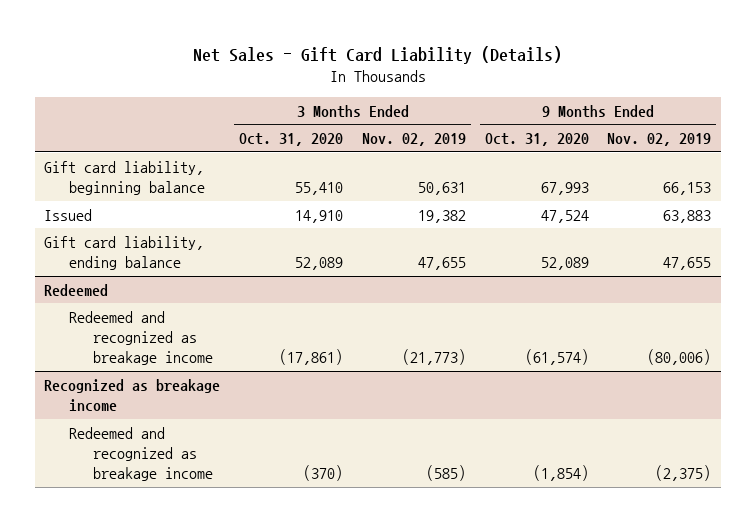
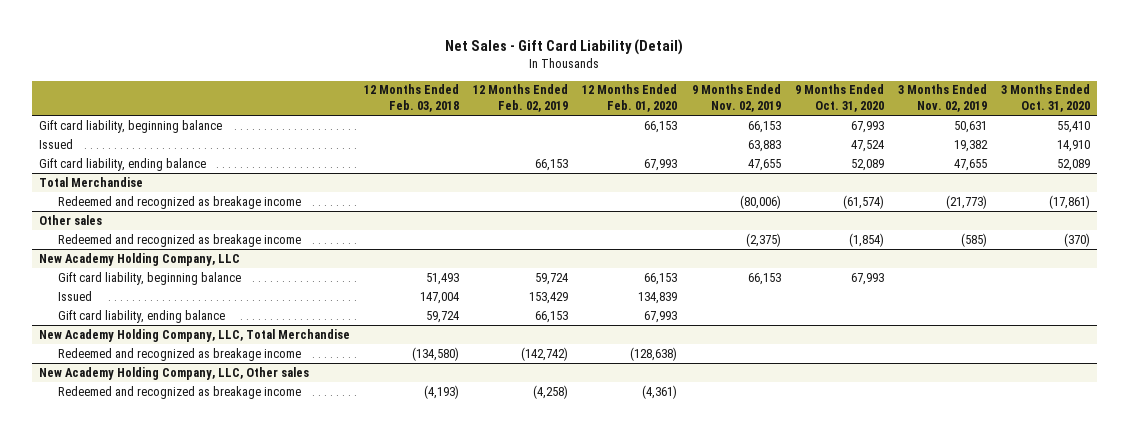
[192,45,562,64] Net Sales - Gift Card Liability (Details) -> [445,39,684,56] Net Sales - Gift Card Liability (Detail)
none -> [364,84,460,113] 12 Months Ended Feb. 03, 2018
none -> [473,84,569,113] 12 Months Ended Feb. 02, 2019
none -> [582,84,678,113] 12 Months Ended Feb. 01, 2020
[44,283,109,296] Redeemed -> [39,176,144,187] Total Merchandise
[44,378,221,412] Recognized as breakage income -> [39,214,103,225] Other sales
none -> [39,252,241,266] New Academy Holding Company, LLC
none -> [58,271,242,285] Gift card liability, beginning balance
none -> [58,290,93,301] Issued
none -> [58,309,226,323] Gift card liability, ending balance
none -> [39,328,351,342] New Academy Holding Company, LLC, Total Merchandise
none -> [58,347,302,361] Redeemed and recognized as breakage income
none -> [39,366,310,380] New Academy Holding Company, LLC, Other sales
none -> [58,385,302,399] Redeemed and recognized as breakage income

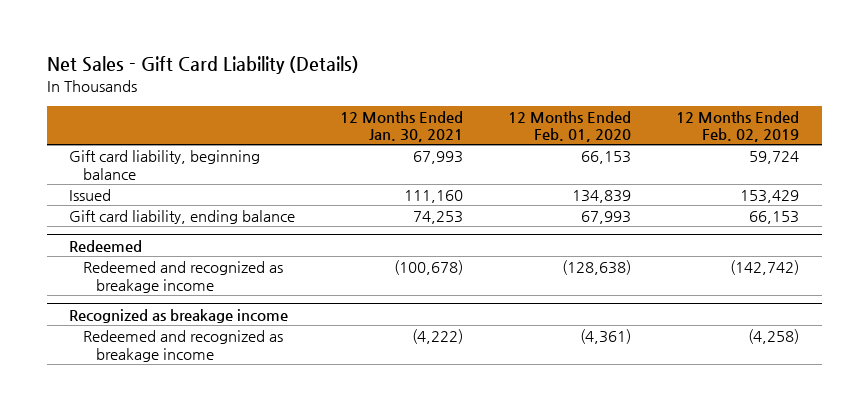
[445,39,684,56] Net Sales - Gift Card Liability (Detail) -> [46,56,359,75] Net Sales - Gift Card Liability (Details)
[364,84,460,113] 12 Months Ended Feb. 03, 2018 -> none
[691,84,781,113] 9 Months Ended Nov. 02, 2019 -> none
[794,84,884,113] 9 Months Ended Oct. 31, 2020 -> none
[897,84,987,113] 3 Months Ended Nov. 02, 2019 -> none
[1000,84,1090,113] 3 Months Ended Oct. 31, 2020 -> none
none -> [340,110,464,143] 12 Months Ended Jan. 30, 2021
[39,119,223,133] Gift card liability, beginning balance -> none
[39,138,74,149] Issued -> none
[39,157,207,171] Gift card liability, ending balance -> none
[39,176,144,187] Total Merchandise -> none
[58,195,302,209] Redeemed and recognized as breakage income -> none
[39,214,103,225] Other sales -> none
[58,233,302,247] Redeemed and recognized as breakage income -> none
[39,252,241,266] New Academy Holding Company, LLC -> none
[39,328,351,342] New Academy Holding Company, LLC, Total Merchandise -> none
none -> [69,239,143,252] Redeemed
[39,366,310,380] New Academy Holding Company, LLC, Other sales -> none
none -> [69,308,289,323] Recognized as breakage income

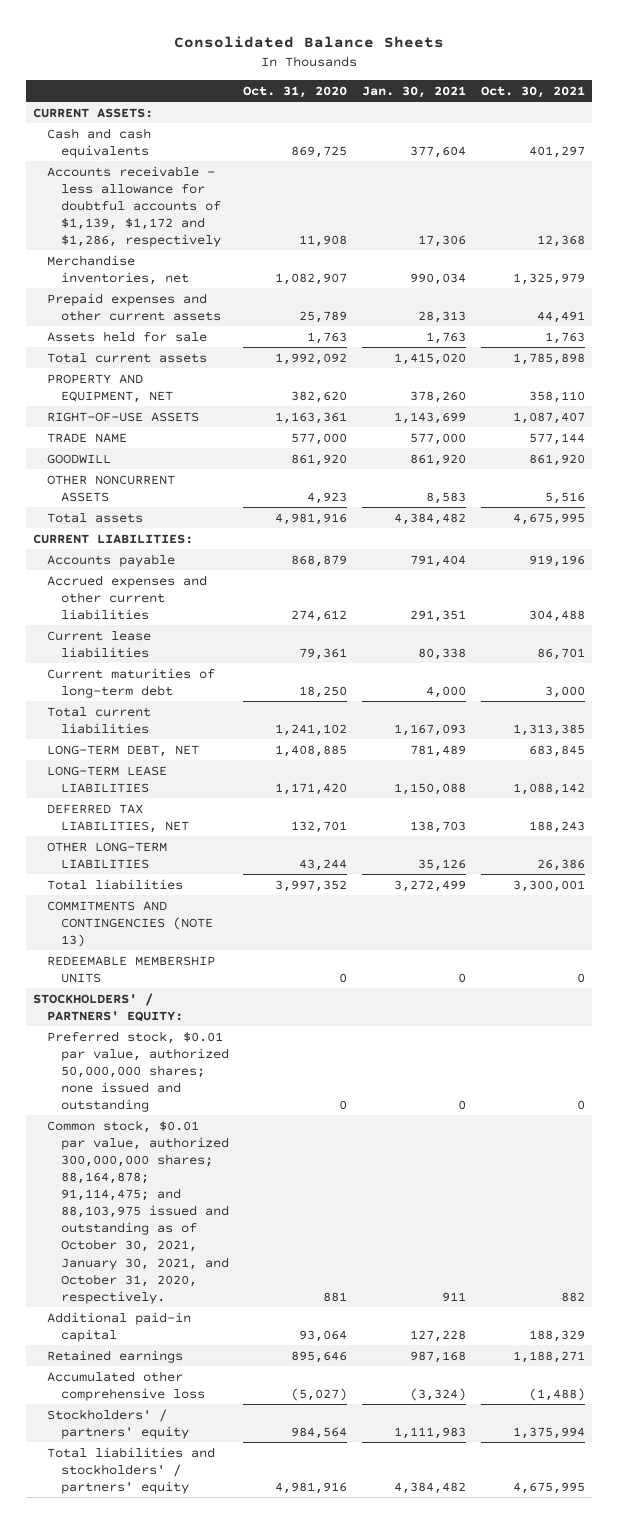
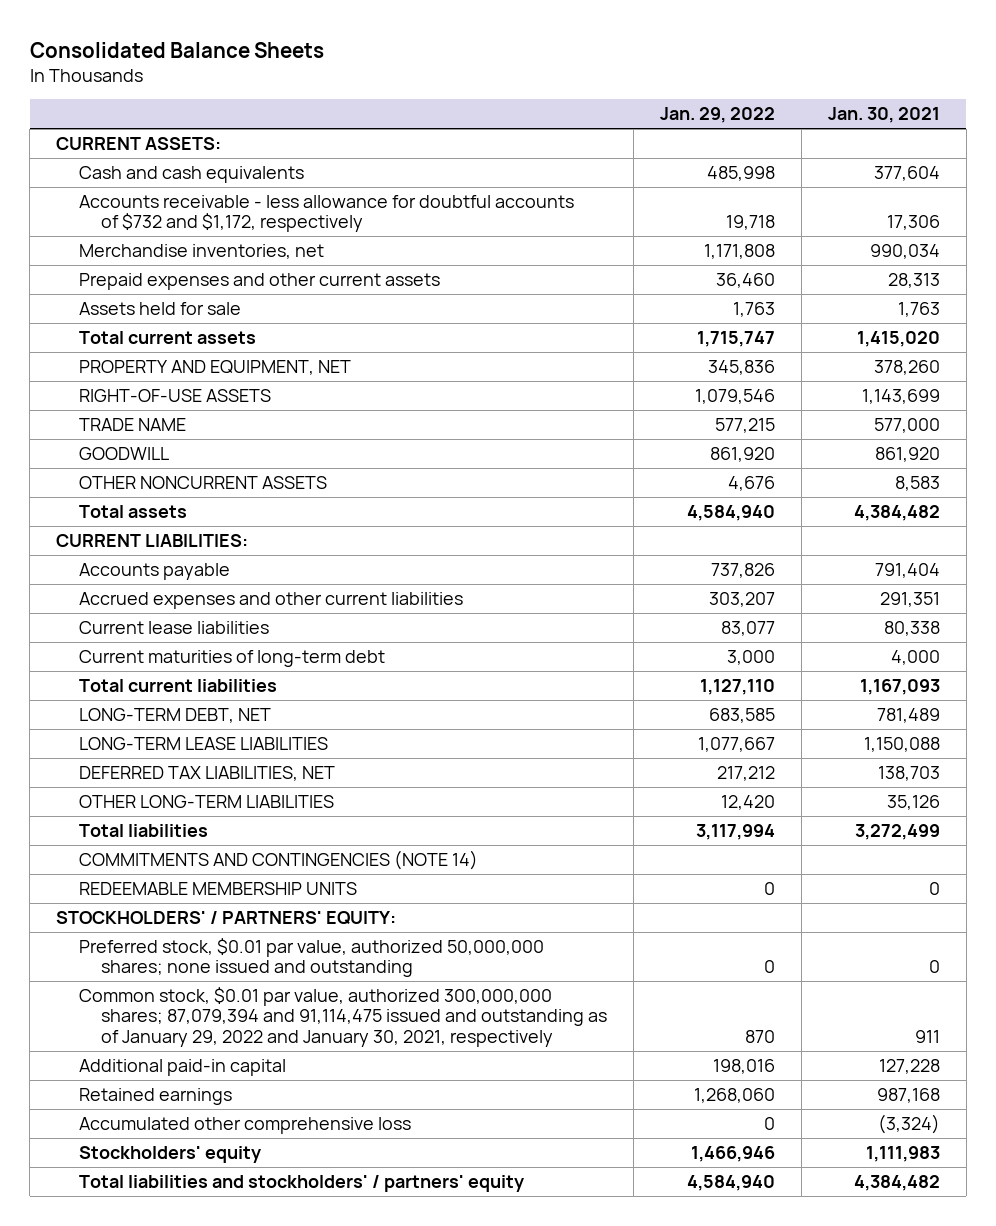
[243,85,348,98] Oct. 31, 2020 -> none
[480,85,585,98] Oct. 30, 2021 -> none
none -> [660,107,776,124] Jan. 29, 2022
[46,165,221,248] Accounts receivable - less allowance for doubtful accounts of $1,139, $1,172 and $1,286, respectively -> [78,194,574,233] Accounts receivable - less allowance for doubtful accounts of $732 and $1,172, respectively
[46,900,213,947] COMMITMENTS AND CONTINGENCIES (NOTE 13) -> [78,849,478,870] COMMITMENTS AND CONTINGENCIES (NOTE 14)
[46,1119,229,1304] Common stock, $0.01 par value, authorized 300,000,000 shares; 88,164,878; 91,114,475; and 88,103,975 issued and outstanding as of October 30, 2021, January 30, 2021, and October 31, 2020, respectively. -> [78,986,608,1047] Common stock, $0.01 par value, authorized 300,000,000 shares; 87,079,394 and 91,114,475 issued and outstanding as of January 29, 2022 and January 30, 2021, respectively
[46,1408,189,1439] Stockholders' / partners' equity -> [78,1145,261,1163] Stockholders' equity

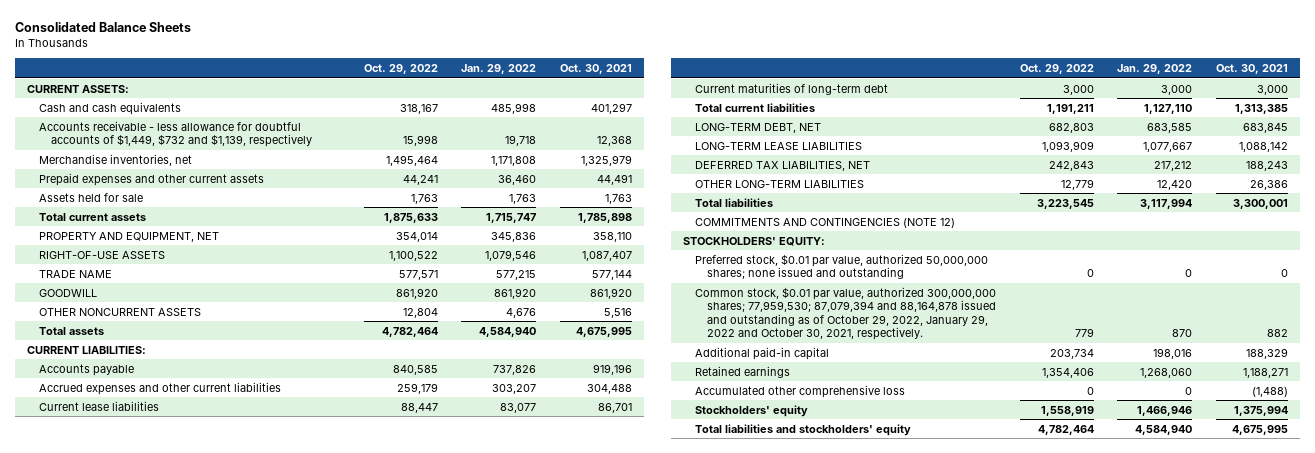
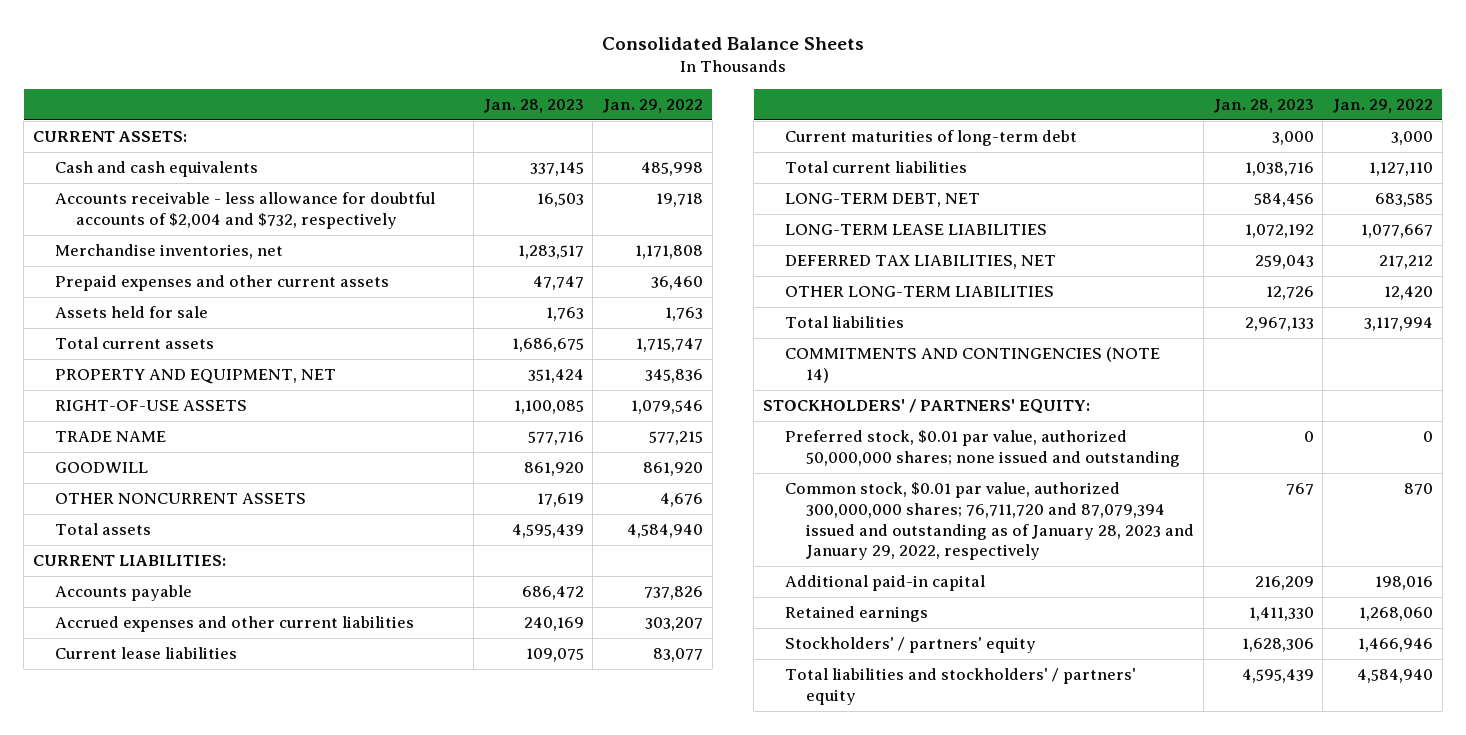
[363,63,438,74] Oct. 29, 2022 -> none
[559,63,632,74] Oct. 30, 2021 -> none
none -> [482,99,584,114] Jan. 28, 2023
[38,120,313,148] Accounts receivable - less allowance for doubtful accounts of $1,449, $732 and $1,139, respectively -> [54,192,435,229] Accounts receivable - less allowance for doubtful accounts of $2,004 and $732, respectively
[695,217,956,228] COMMITMENTS AND CONTINGENCIES (NOTE 12) -> [784,347,1160,383] COMMITMENTS AND CONTINGENCIES (NOTE 14)
[682,236,825,246] STOCKHOLDERS' EQUITY: -> [763,399,1091,415] STOCKHOLDERS' / PARTNERS' EQUITY:
[695,286,997,341] Common stock, $0.01 par value, authorized 300,000,000 shares; 77,959,530; 87,079,394 and 88,164,878 issued and outstanding as of October 29, 2022, January 29, 2022 and October 30, 2021, respectively. -> [784,482,1195,561] Common stock, $0.01 par value, authorized 300,000,000 shares; 76,711,720 and 87,079,394 issued and outstanding as of January 28, 2023 and January 29, 2022, respectively
[695,384,906,398] Accumulated other comprehensive loss -> none
[695,404,809,417] Stockholders' equity -> [784,637,1036,654] Stockholders' / partners' equity
[695,423,912,436] Total liabilities and stockholders' equity -> [784,668,1136,705] Total liabilities and stockholders' / partners' equity

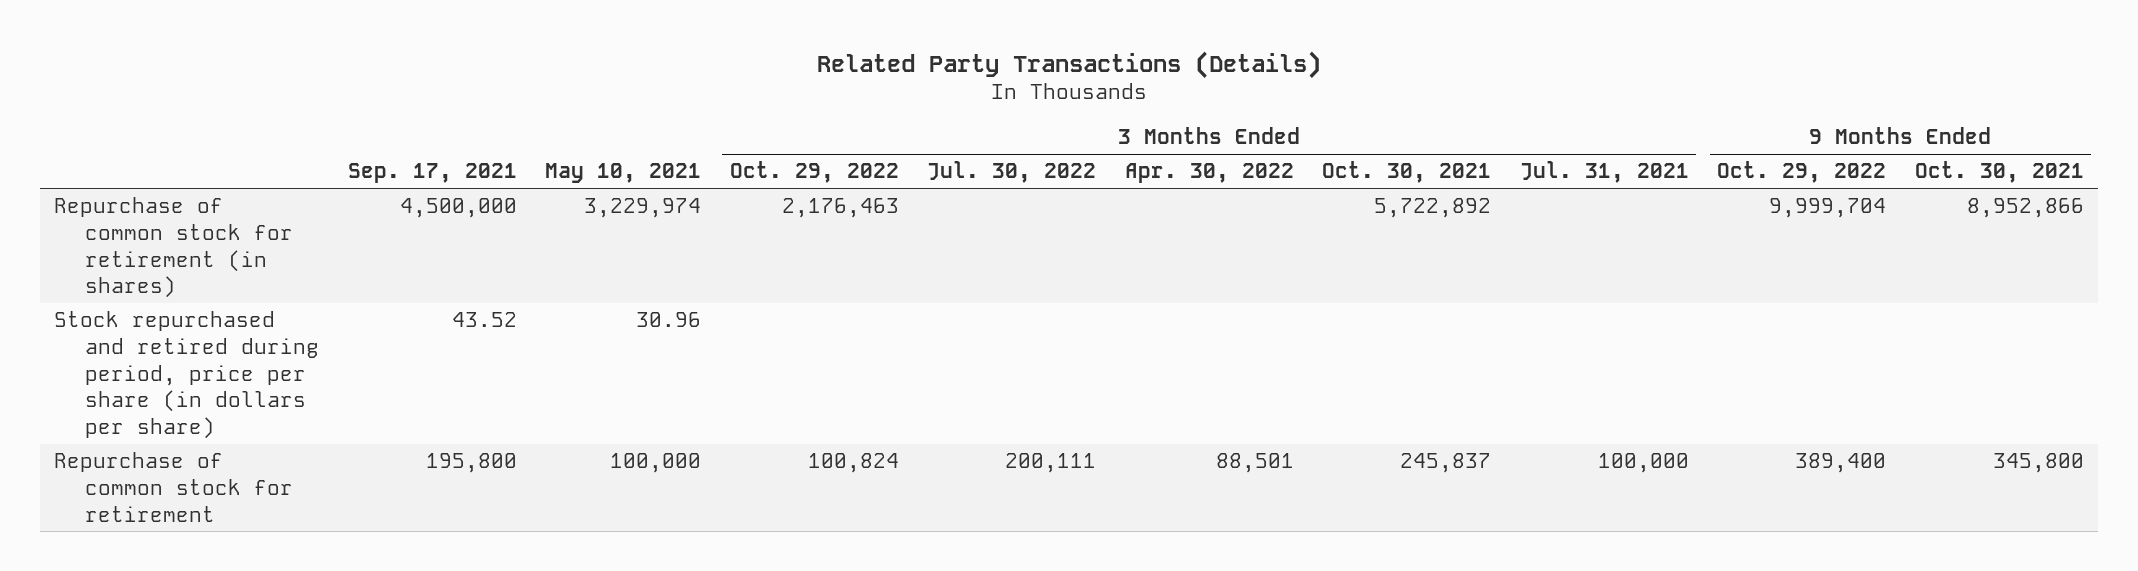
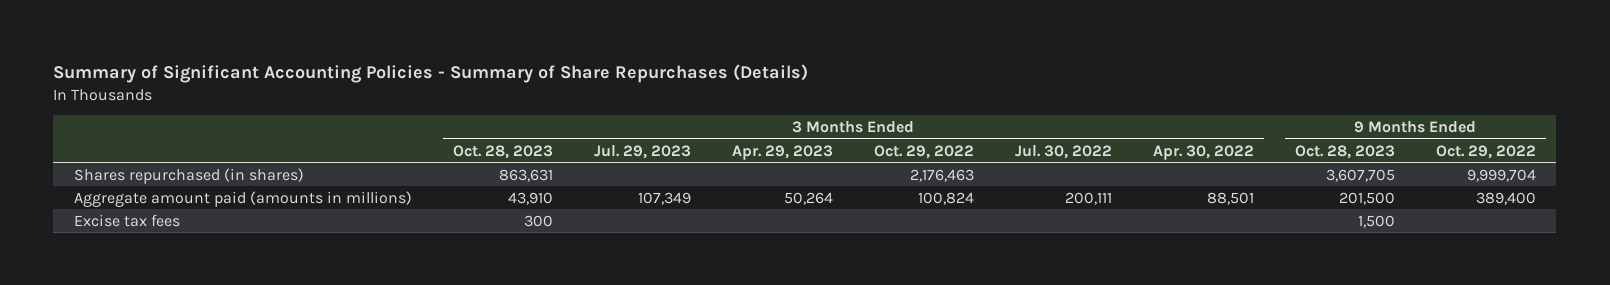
[816,50,1321,79] Related Party Transactions (Details) -> [53,64,809,84] Summary of Significant Accounting Policies - Summary of Share Repurchases (Details)
[347,163,517,184] Sep. 17, 2021 -> none
[545,163,702,184] May 10, 2021 -> none
[1322,161,1492,184] Oct. 30, 2021 -> none
[1519,161,1689,184] Jul. 31, 2021 -> none
[1914,161,2084,184] Oct. 30, 2021 -> none
none -> [452,144,553,159] Oct. 28, 2023
none -> [593,144,691,159] Jul. 29, 2023
none -> [731,144,833,160] Apr. 29, 2023
none -> [1294,144,1395,159] Oct. 28, 2023
[54,311,320,439] Stock repurchased and retired during period, price per share (in dollars per share) -> none
[54,197,294,299] Repurchase of common stock for retirement (in shares) -> [73,167,304,184] Shares repurchased (in shares)
[54,452,294,522] Repurchase of common stock for retirement -> [73,190,412,207] Aggregate amount paid (amounts in millions)
none -> [73,213,180,227] Excise tax fees

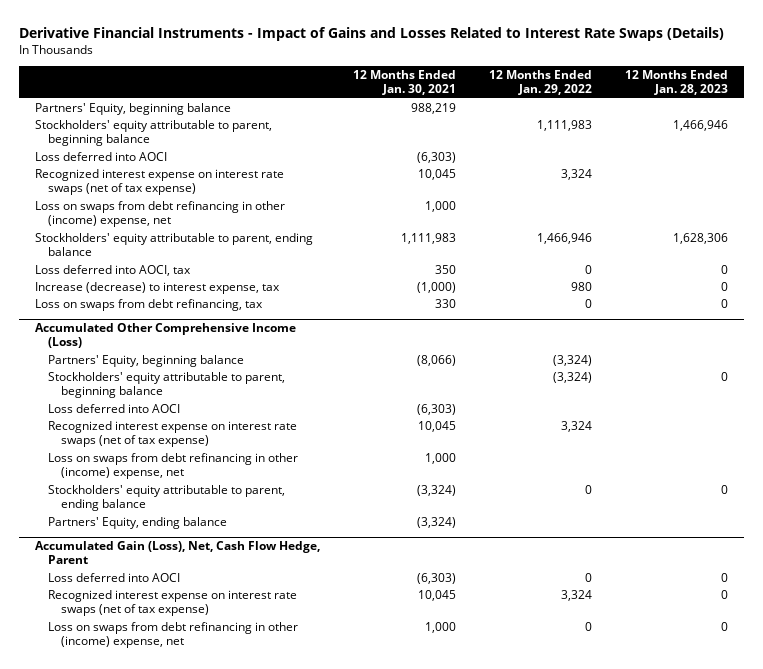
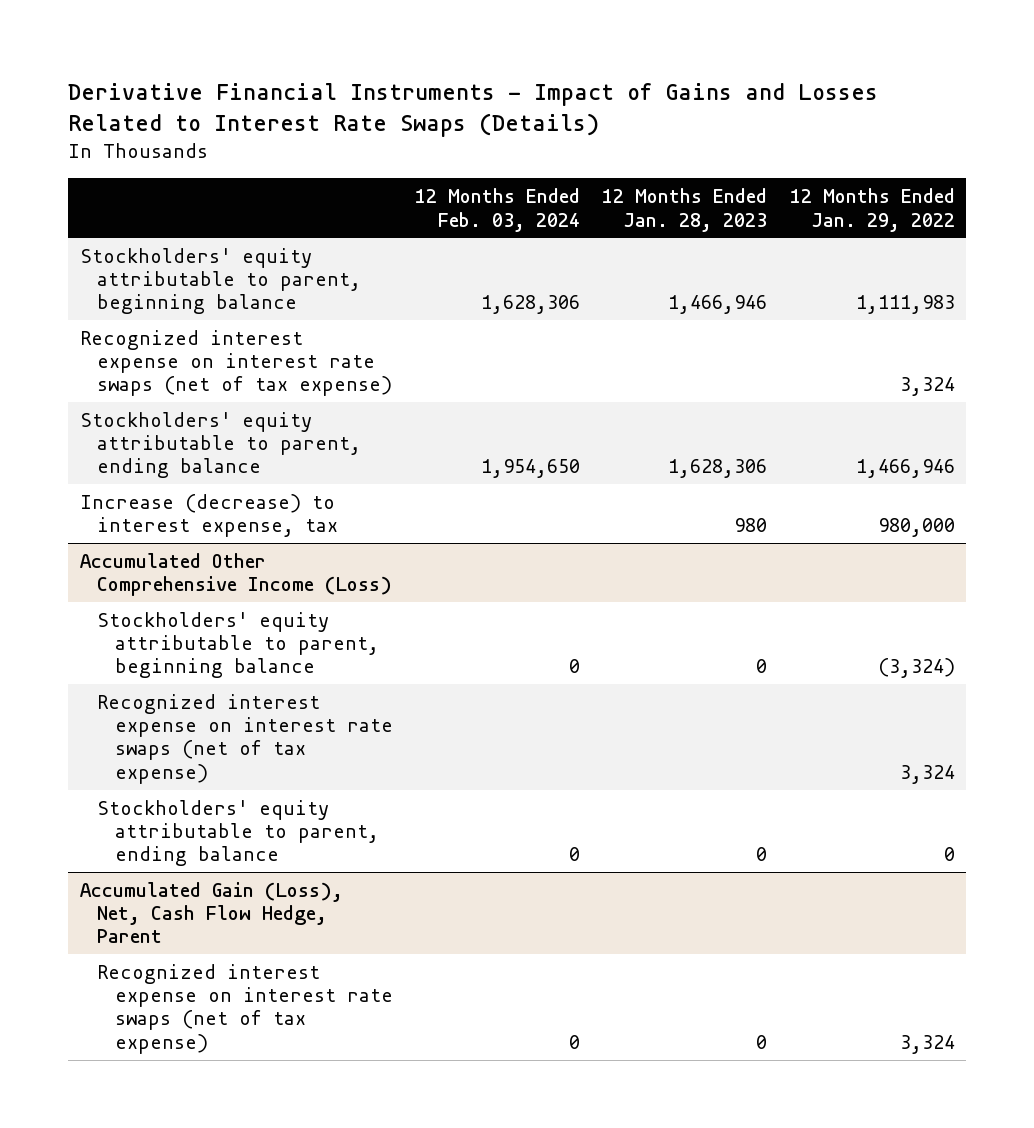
[353,69,457,96] 12 Months Ended Jan. 30, 2021 -> none
none -> [414,188,580,232] 12 Months Ended Feb. 03, 2024
[35,102,232,115] Partners' Equity, beginning balance -> none
[35,151,168,161] Loss deferred into AOCI -> none
[35,200,286,228] Loss on swaps from debt refinancing in other (income) expense, net -> none
[35,264,192,276] Loss deferred into AOCI, tax -> none
[35,298,264,311] Loss on swaps from debt refinancing, tax -> none
[571,281,593,291] 980 -> [877,518,955,538] 980,000
[720,281,728,291] 0 -> [734,518,768,533] 980
[48,354,245,367] Partners' Equity, beginning balance -> none
[48,403,181,413] Loss deferred into AOCI -> none
[48,452,299,480] Loss on swaps from debt refinancing in other (income) expense, net -> none
[48,516,228,529] Partners' Equity, ending balance -> none
[48,572,181,582] Loss deferred into AOCI -> none
[48,621,299,649] Loss on swaps from debt refinancing in other (income) expense, net -> none

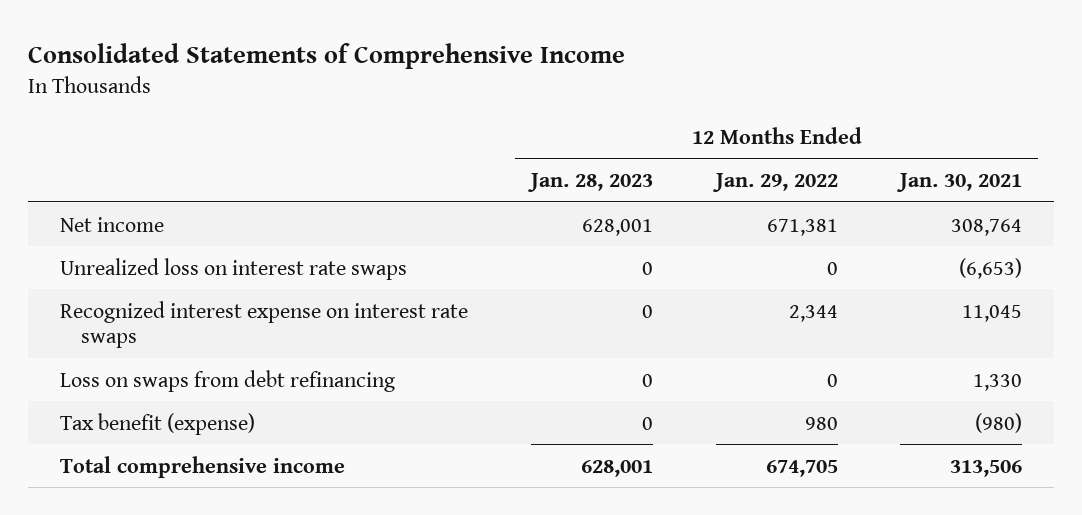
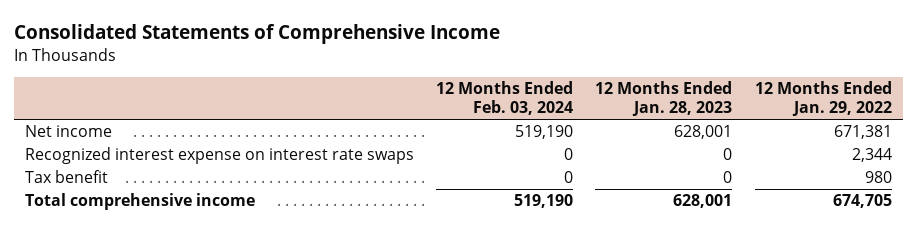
[896,173,1023,193] Jan. 30, 2021 -> none
none -> [436,81,574,116] 12 Months Ended Feb. 03, 2024
[59,257,407,280] Unrealized loss on interest rate swaps -> none
[59,369,395,392] Loss on swaps from debt refinancing -> none
[59,412,255,435] Tax benefit (expense) -> [25,170,109,184] Tax benefit

